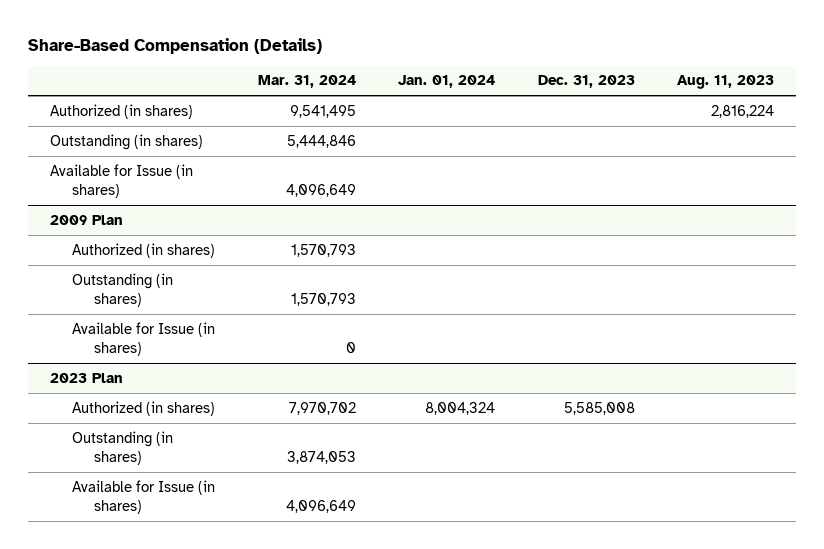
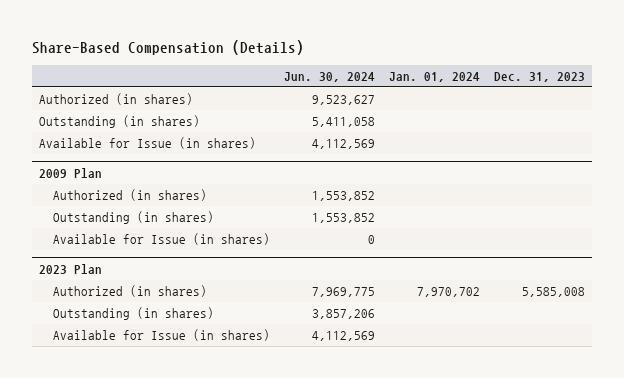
[257,75,356,89] Mar. 31, 2024 -> none
[677,75,775,90] Aug. 11, 2023 -> none
none -> [283,71,375,82] Jun. 30, 2024
[425,401,496,415] 8,004,324 -> [416,287,480,298] 7,970,702

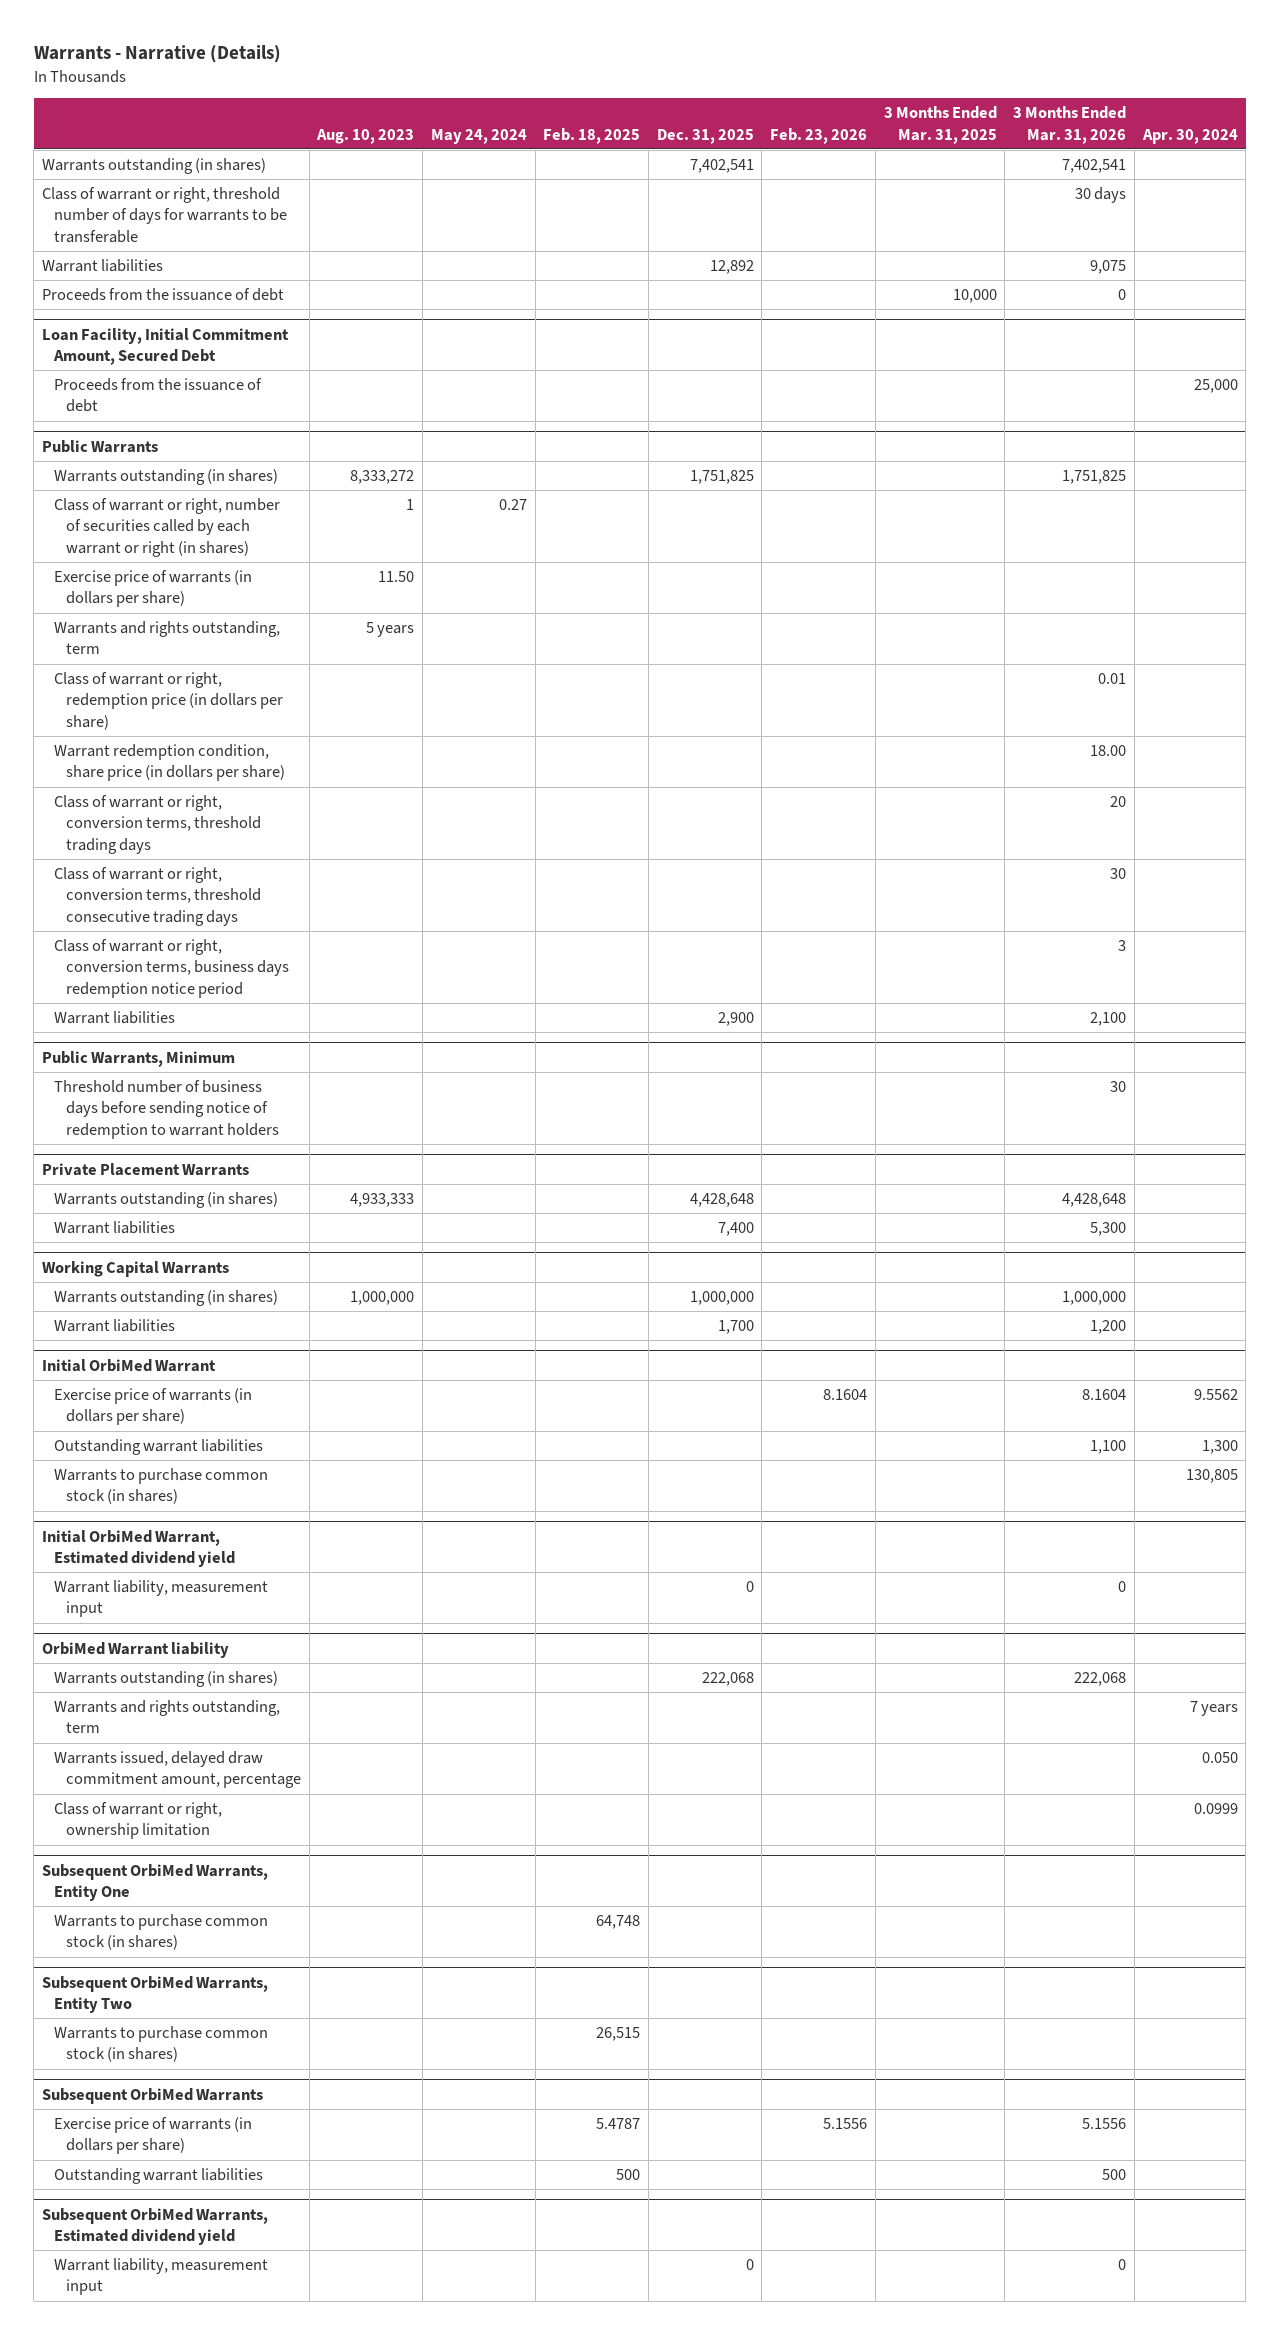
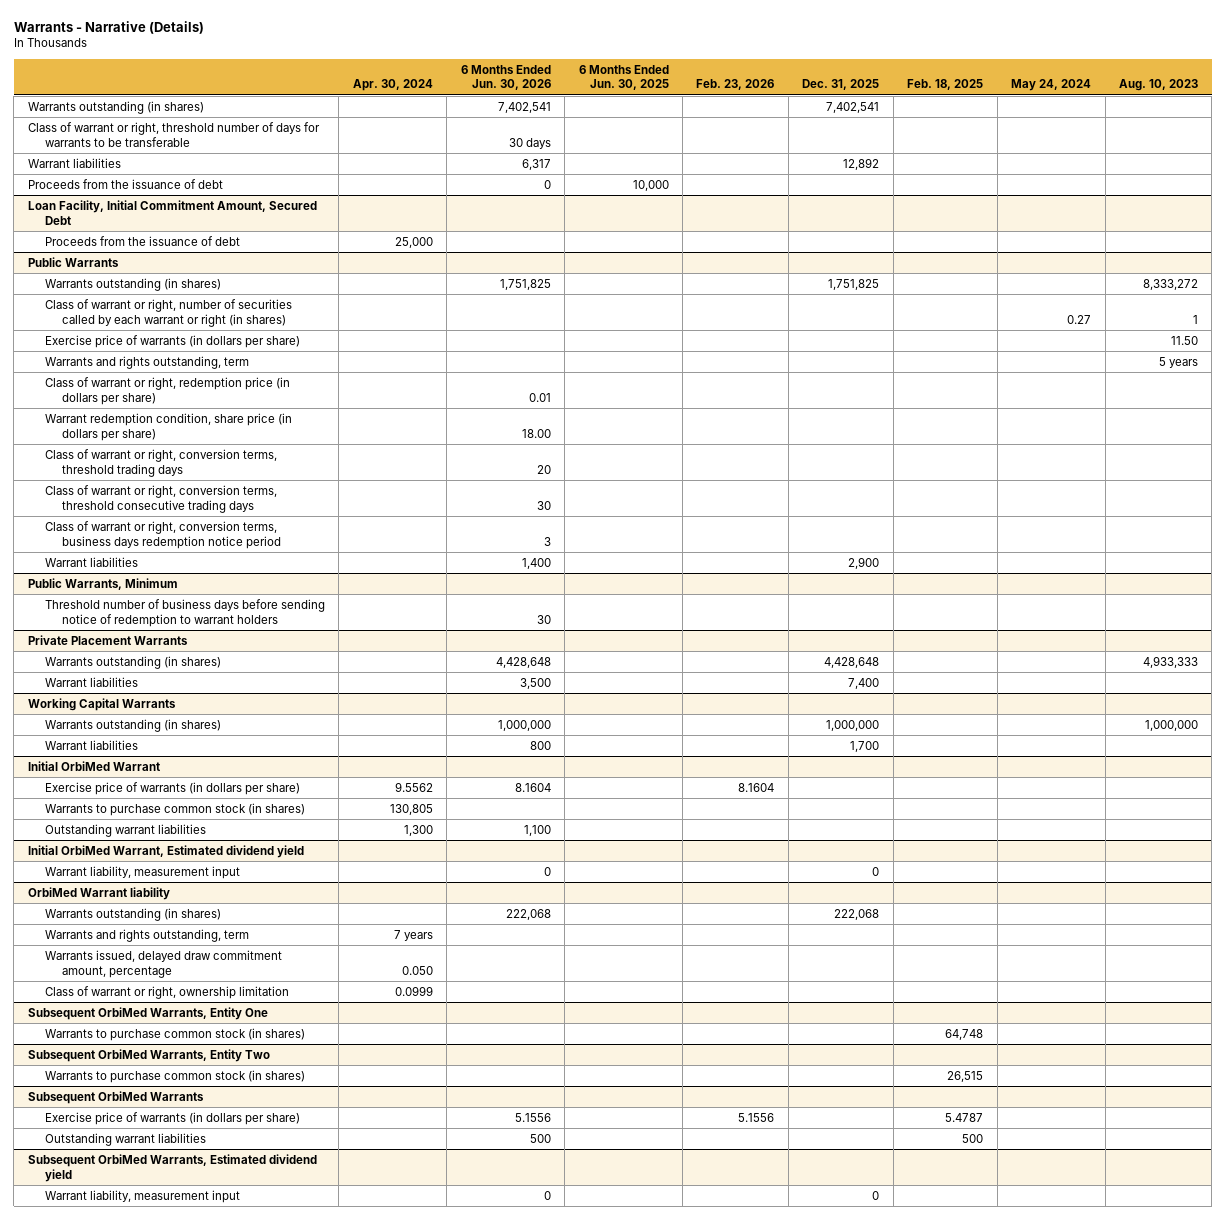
[883,106,997,144] 3 Months Ended Mar. 31, 2025 -> none
[1013,106,1127,144] 3 Months Ended Mar. 31, 2026 -> none
none -> [460,64,551,91] 6 Months Ended Jun. 30, 2026
none -> [578,64,669,91] 6 Months Ended Jun. 30, 2025
[53,1439,263,1456] Outstanding warrant liabilities -> [44,823,206,837] Outstanding warrant liabilities

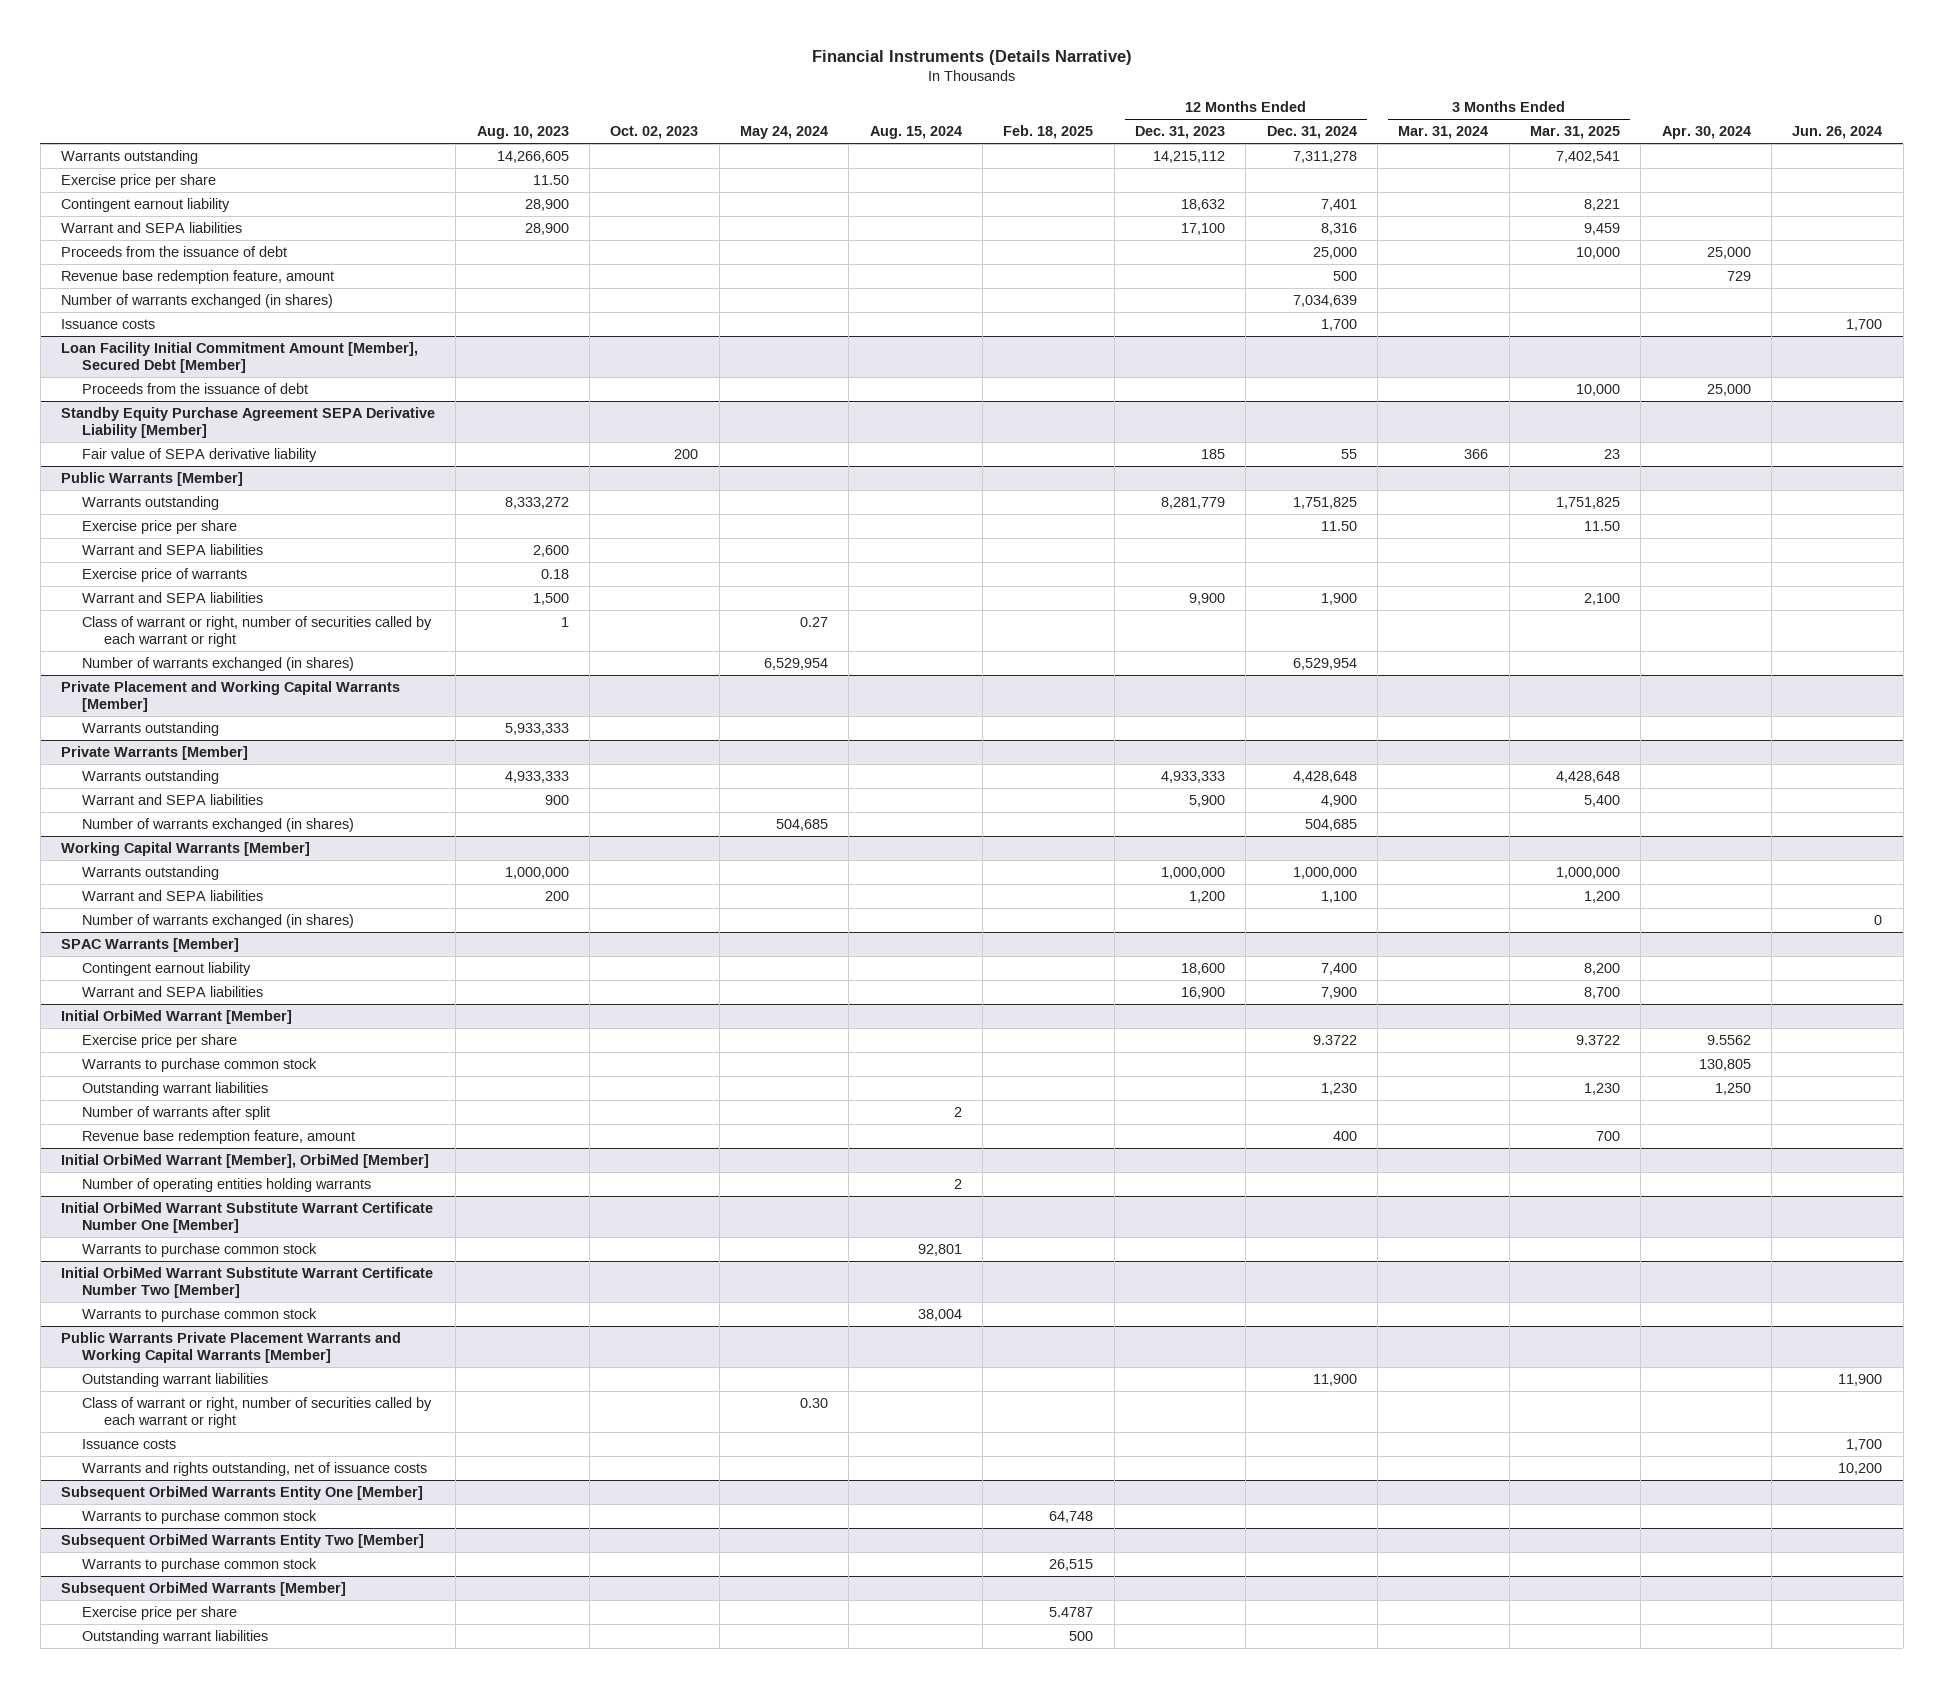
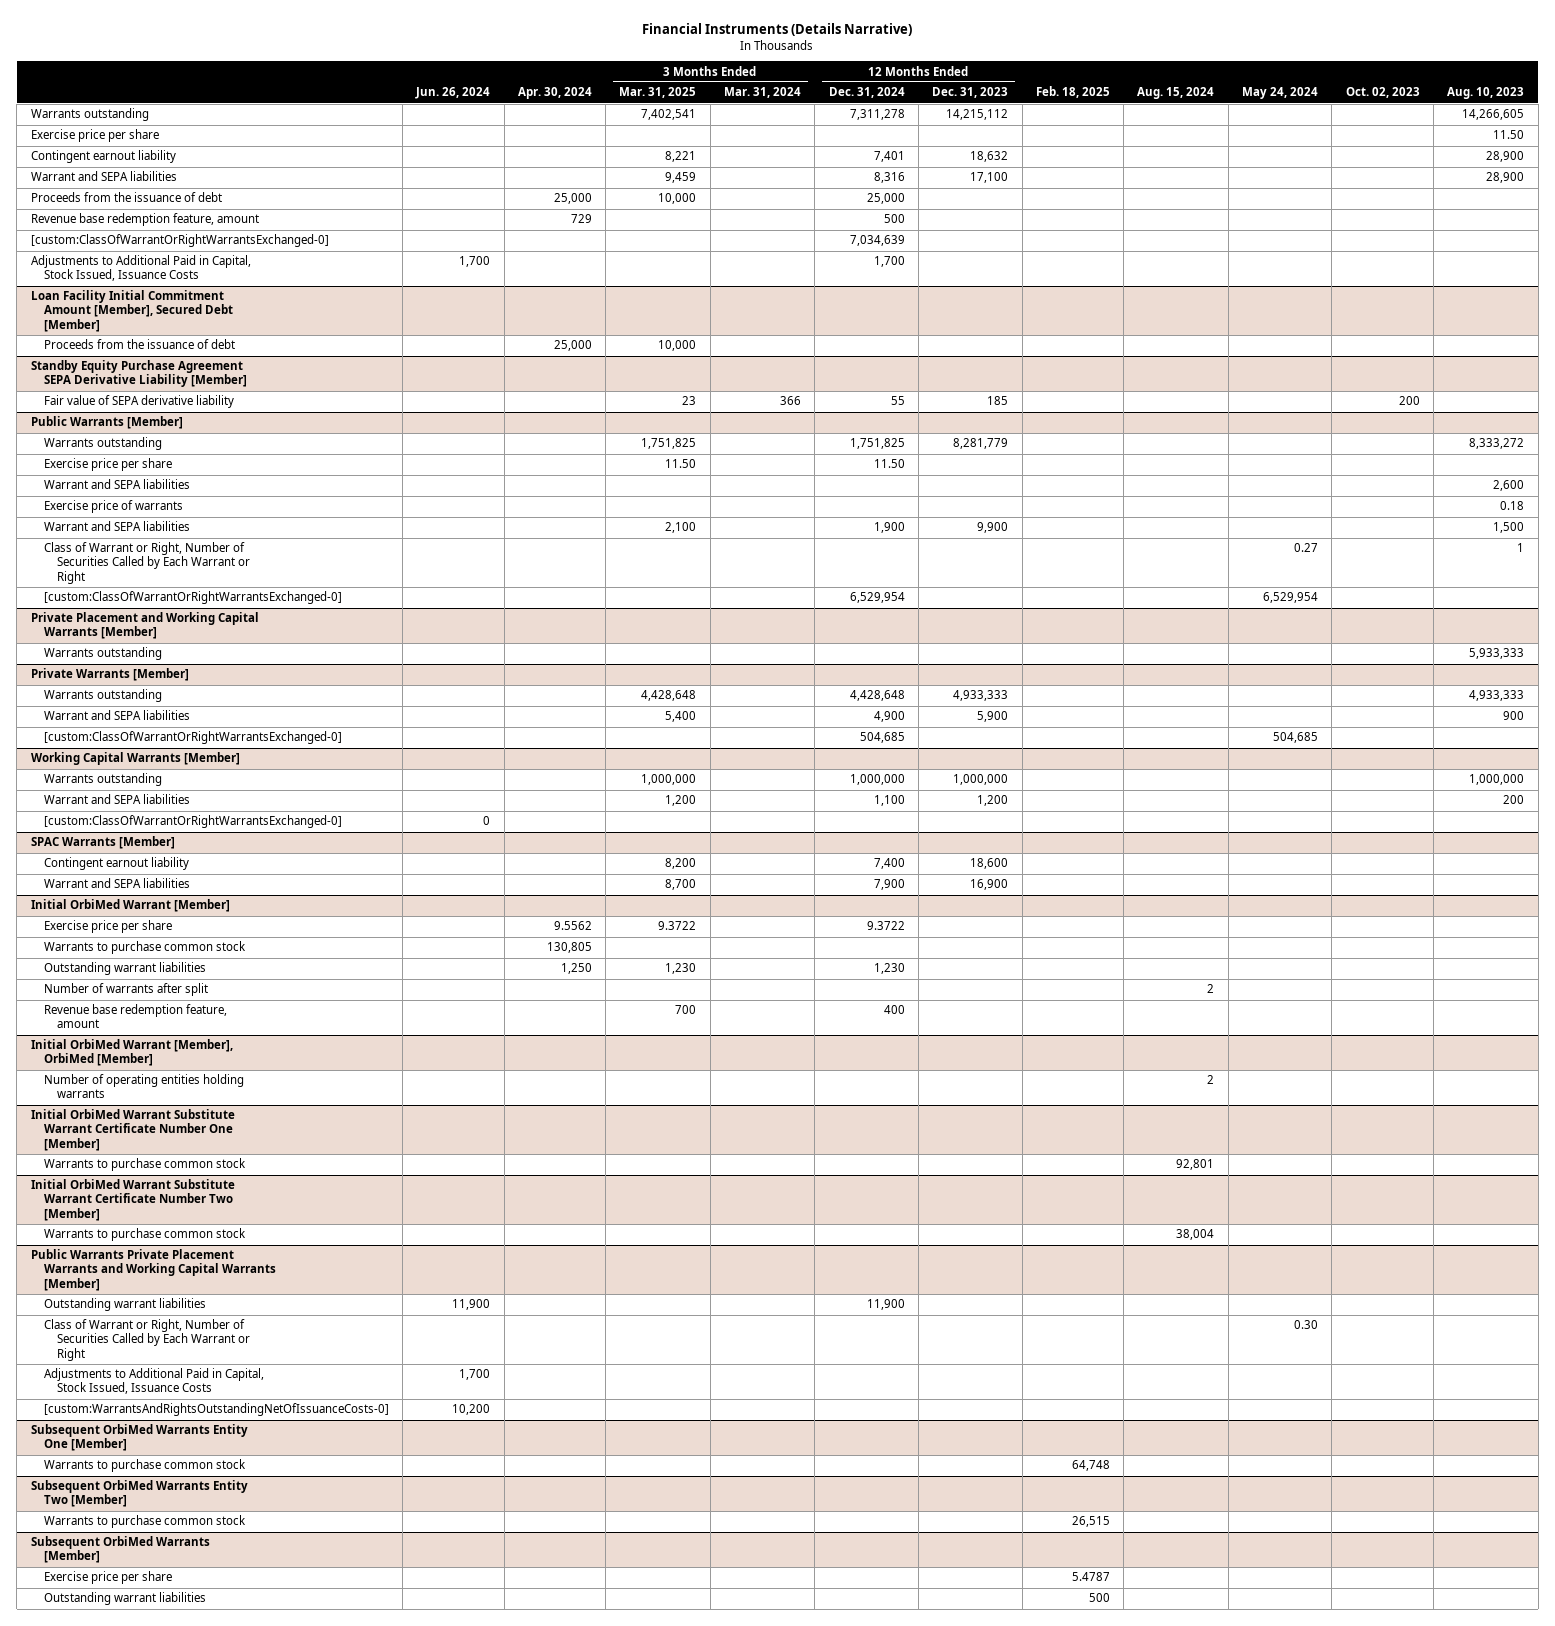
[60,293,333,308] Number of warrants exchanged (in shares) -> [30,234,329,248] [custom:ClassOfWarrantOrRightWarrantsExchanged-0]
[60,318,155,329] Issuance costs -> [30,255,251,282] Adjustments to Additional Paid in Capital, Stock Issued, Issuance Costs
[82,615,433,647] Class of warrant or right, number of securities called by each warrant or right -> [43,542,250,584] Class of Warrant or Right, Number of Securities Called by Each Warrant or Right
[82,656,355,671] Number of warrants exchanged (in shares) -> [43,591,342,605] [custom:ClassOfWarrantOrRightWarrantsExchanged-0]
[82,817,355,832] Number of warrants exchanged (in shares) -> [43,731,342,745] [custom:ClassOfWarrantOrRightWarrantsExchanged-0]
[82,913,355,928] Number of warrants exchanged (in shares) -> [43,815,342,829] [custom:ClassOfWarrantOrRightWarrantsExchanged-0]
[82,1396,433,1428] Class of warrant or right, number of securities called by each warrant or right -> [43,1319,250,1361] Class of Warrant or Right, Number of Securities Called by Each Warrant or Right
[82,1438,177,1449] Issuance costs -> [43,1368,264,1395] Adjustments to Additional Paid in Capital, Stock Issued, Issuance Costs
[82,1461,428,1476] Warrants and rights outstanding, net of issuance costs -> [43,1403,389,1417] [custom:WarrantsAndRightsOutstandingNetOfIssuanceCosts-0]

